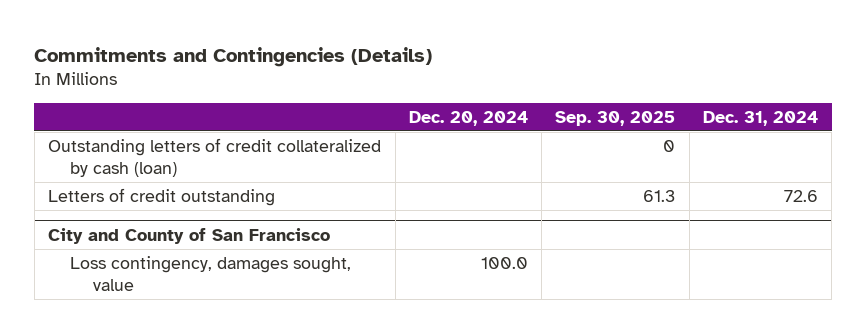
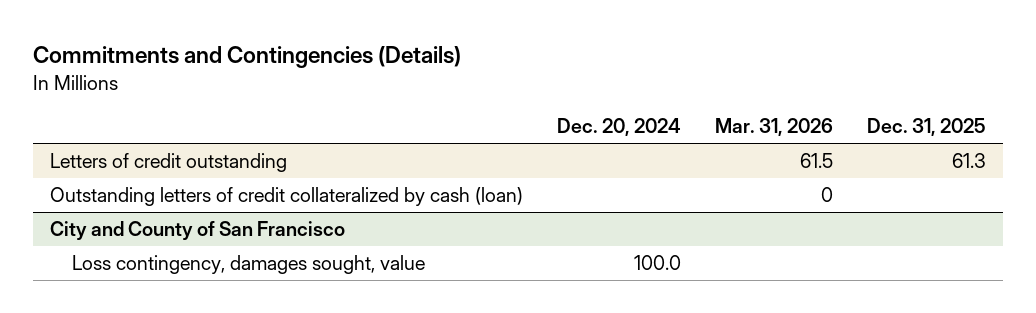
[555,110,676,126] Sep. 30, 2025 -> none
[703,110,819,126] Dec. 31, 2024 -> none
none -> [715,118,834,137] Mar. 31, 2026
none -> [867,118,987,137] Dec. 31, 2025
[48,138,382,177] Outstanding letters of credit collateralized by cash (loan) -> [50,187,524,207] Outstanding letters of credit collateralized by cash (loan)

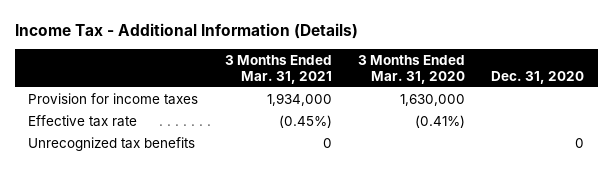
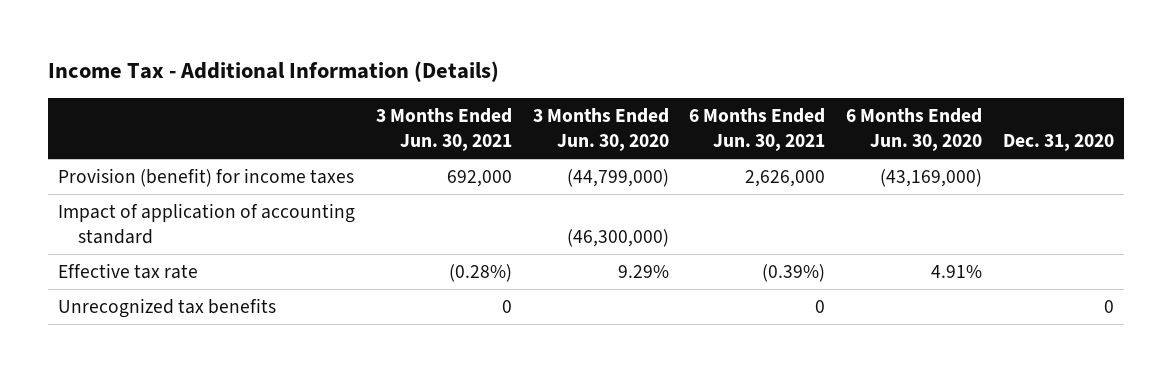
[224,54,332,85] 3 Months Ended Mar. 31, 2021 -> none
[357,54,465,85] 3 Months Ended Mar. 31, 2020 -> none
none -> [375,107,512,152] 3 Months Ended Jun. 30, 2021
none -> [532,107,669,152] 3 Months Ended Jun. 30, 2020
none -> [689,107,826,152] 6 Months Ended Jun. 30, 2021
none -> [846,107,983,152] 6 Months Ended Jun. 30, 2020
[28,92,199,105] Provision for income taxes -> [58,167,355,187] Provision (benefit) for income taxes
none -> [58,202,356,245] Impact of application of accounting standard

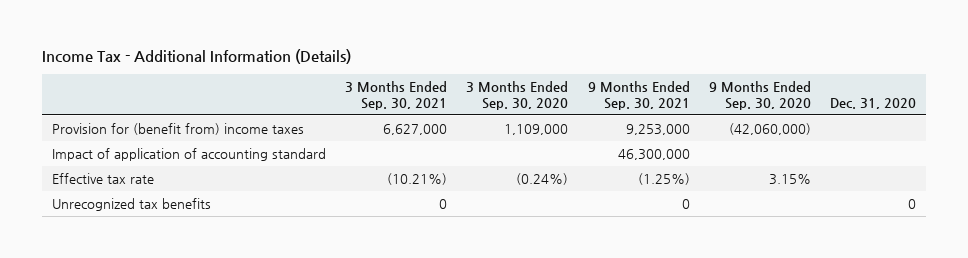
[375,107,512,152] 3 Months Ended Jun. 30, 2021 -> none
[532,107,669,152] 3 Months Ended Jun. 30, 2020 -> none
[689,107,826,152] 6 Months Ended Jun. 30, 2021 -> none
[846,107,983,152] 6 Months Ended Jun. 30, 2020 -> none
none -> [344,80,447,110] 3 Months Ended Sep. 30, 2021
none -> [466,80,569,110] 3 Months Ended Sep. 30, 2020
none -> [587,80,690,110] 9 Months Ended Sep. 30, 2021
none -> [708,80,811,110] 9 Months Ended Sep. 30, 2020
[58,167,355,187] Provision (benefit) for income taxes -> [51,122,304,135] Provision for (benefit from) income taxes

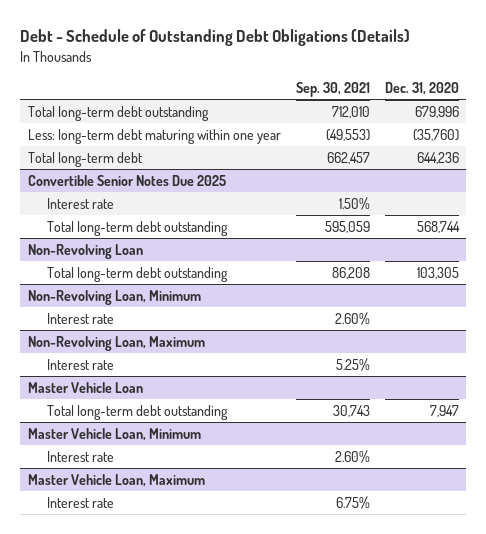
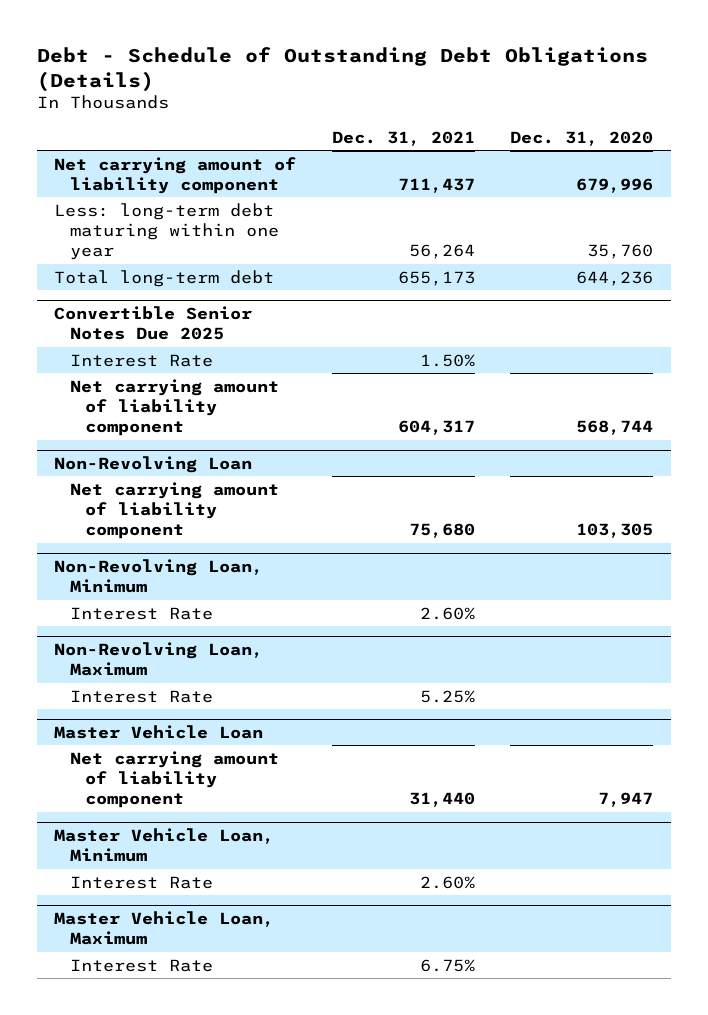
[295,81,370,97] Sep. 30, 2021 -> none
none -> [331,130,475,146] Dec. 31, 2021
[27,105,209,121] Total long-term debt outstanding -> [54,156,297,195] Net carrying amount of liability component
[412,128,459,141] (35,760) -> [587,244,654,260] 35,760
[47,197,115,209] Interest rate -> [69,353,213,367] Interest Rate
[47,220,229,236] Total long-term debt outstanding -> [69,378,279,437] Net carrying amount of liability component
[47,266,229,282] Total long-term debt outstanding -> [69,481,279,540] Net carrying amount of liability component
[47,312,115,324] Interest rate -> [69,606,213,620] Interest Rate
[47,358,115,370] Interest rate -> [69,689,213,703] Interest Rate
[47,404,229,420] Total long-term debt outstanding -> [69,750,279,809] Net carrying amount of liability component
[47,450,115,462] Interest rate -> [69,875,213,889] Interest Rate
[47,496,115,508] Interest rate -> [69,958,213,972] Interest Rate

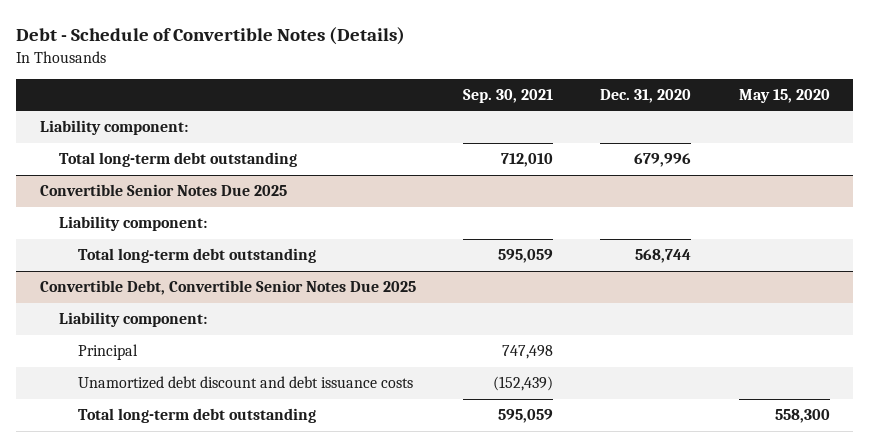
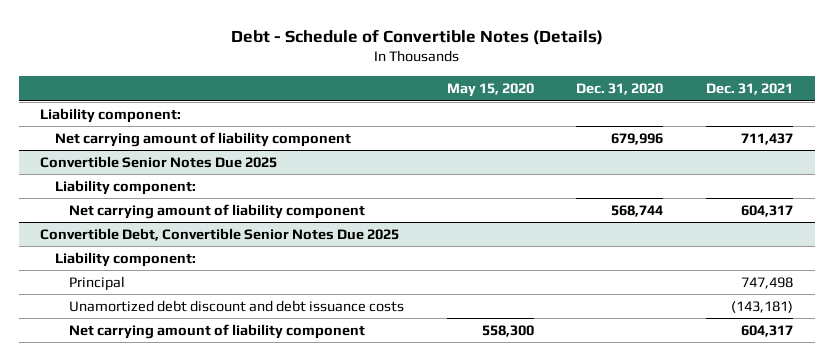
[463,88,554,103] Sep. 30, 2021 -> none
none -> [706,83,794,96] Dec. 31, 2021
[58,152,297,168] Total long-term debt outstanding -> [54,131,351,147] Net carrying amount of liability component
[77,248,316,264] Total long-term debt outstanding -> [68,203,365,219] Net carrying amount of liability component
[77,408,316,424] Total long-term debt outstanding -> [68,323,365,339] Net carrying amount of liability component

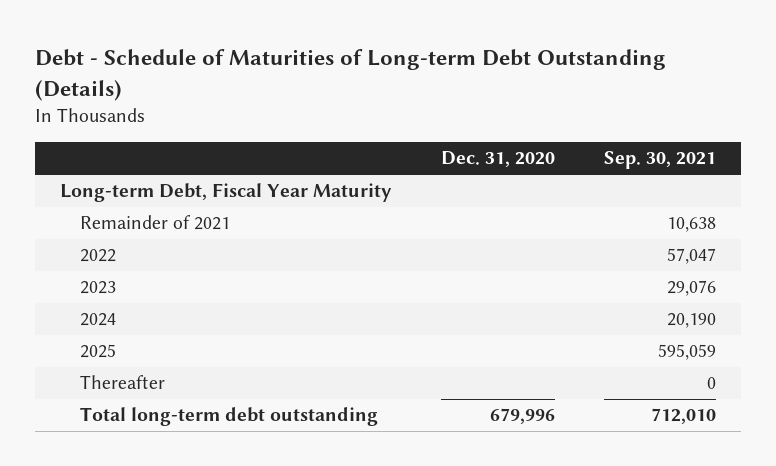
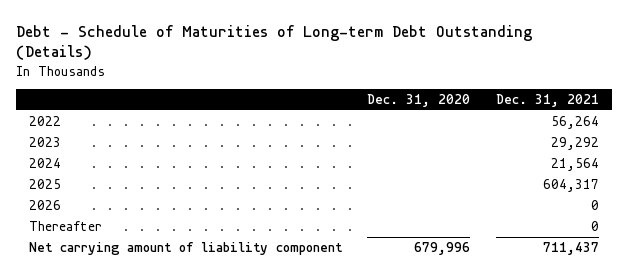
[604,151,717,170] Sep. 30, 2021 -> none
none -> [495,94,599,108] Dec. 31, 2021
[59,183,392,203] Long-term Debt, Fiscal Year Maturity -> none
[80,215,231,231] Remainder of 2021 -> none
none -> [28,200,61,211] 2026
[80,407,379,427] Total long-term debt outstanding -> [28,242,343,256] Net carrying amount of liability component

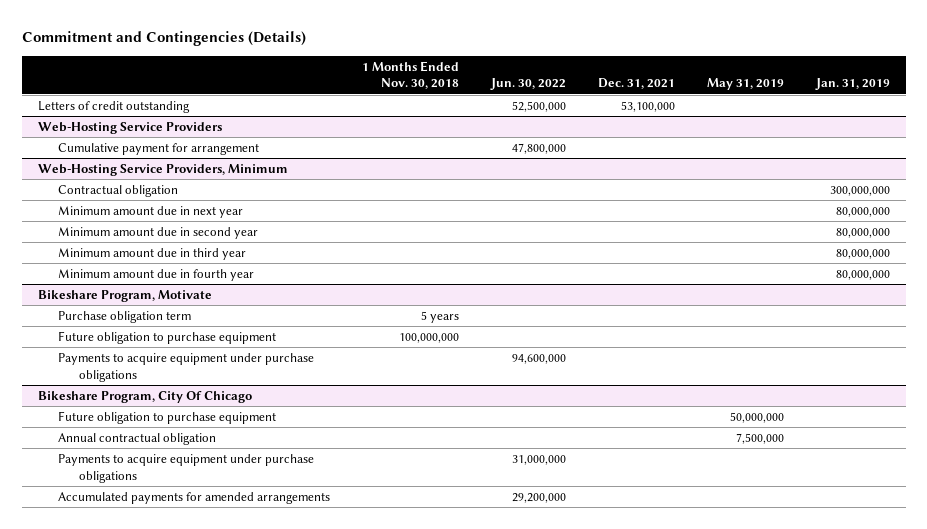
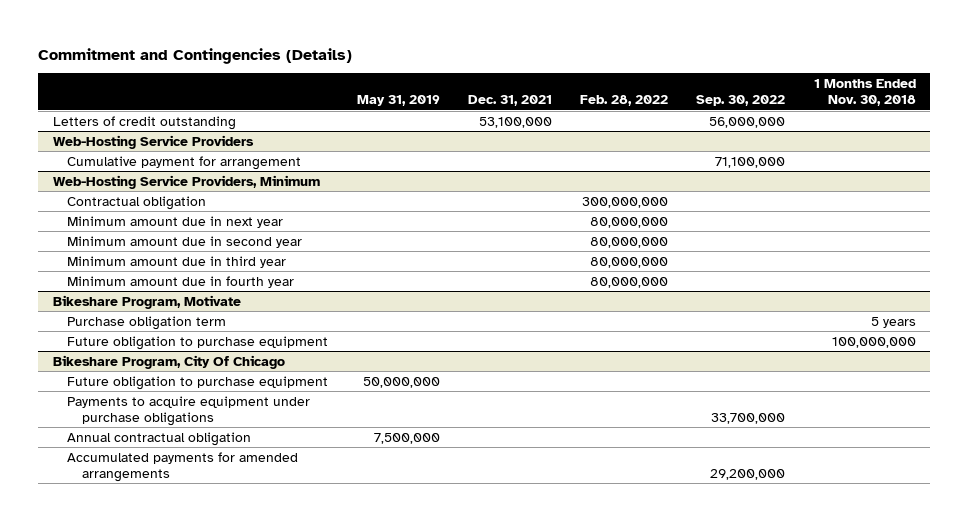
[490,78,567,91] Jun. 30, 2022 -> none
[814,78,890,91] Jan. 31, 2019 -> none
none -> [580,95,669,107] Feb. 28, 2022
none -> [696,95,786,107] Sep. 30, 2022
[58,352,315,382] Payments to acquire equipment under purchase obligations -> none
[58,432,217,445] Annual contractual obligation -> [67,431,252,446] Annual contractual obligation

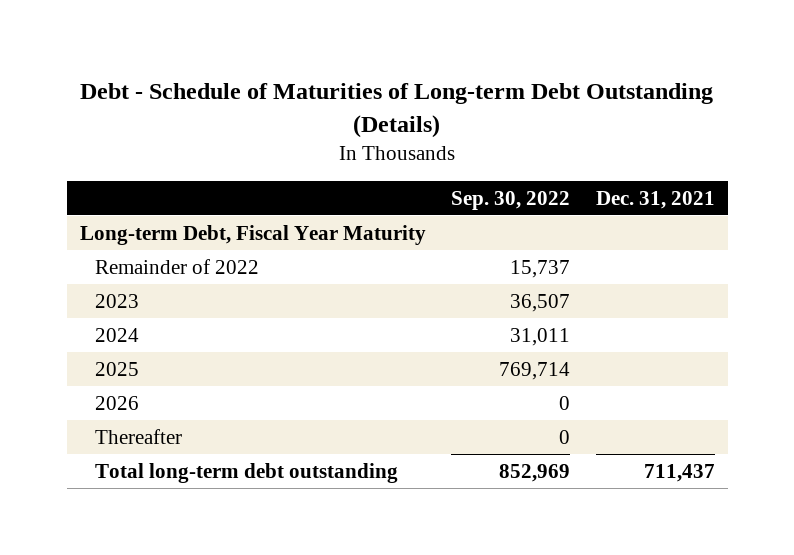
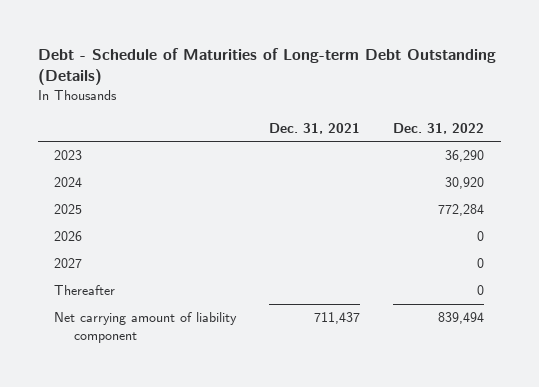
[451,190,571,210] Sep. 30, 2022 -> none
none -> [393,122,485,134] Dec. 31, 2022
[79,224,426,245] Long-term Debt, Fiscal Year Maturity -> none
[94,258,259,274] Remainder of 2022 -> none
none -> [54,258,83,269] 2027
[94,462,398,483] Total long-term debt outstanding -> [54,312,238,344] Net carrying amount of liability component

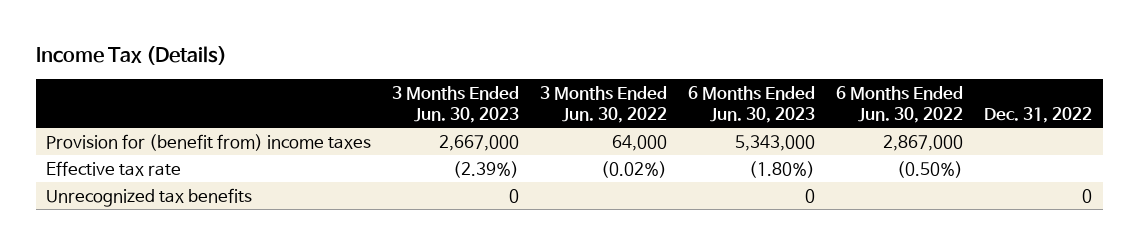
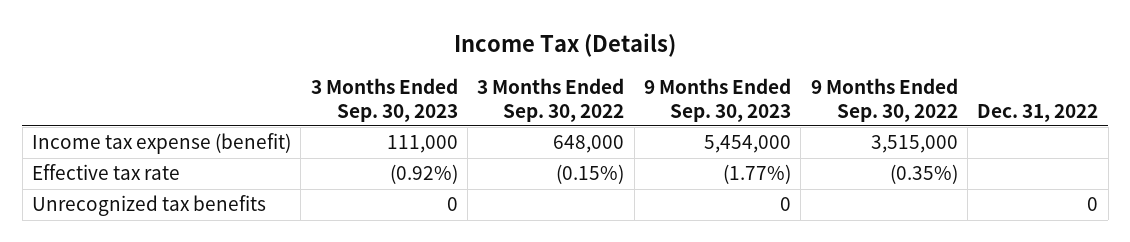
[392,85,520,123] 3 Months Ended Jun. 30, 2023 -> none
[540,85,668,123] 3 Months Ended Jun. 30, 2022 -> none
[688,85,816,123] 6 Months Ended Jun. 30, 2023 -> none
[836,85,964,123] 6 Months Ended Jun. 30, 2022 -> none
none -> [310,77,458,122] 3 Months Ended Sep. 30, 2023
none -> [477,77,625,122] 3 Months Ended Sep. 30, 2022
none -> [643,77,791,122] 9 Months Ended Sep. 30, 2023
none -> [810,77,958,122] 9 Months Ended Sep. 30, 2022
[46,133,372,151] Provision for (benefit from) income taxes -> [31,133,291,155] Income tax expense (benefit)

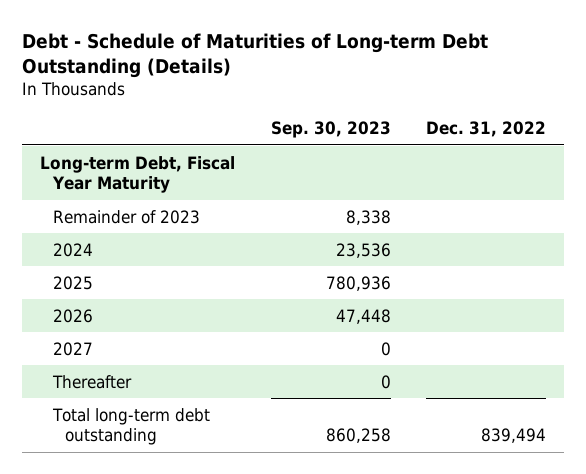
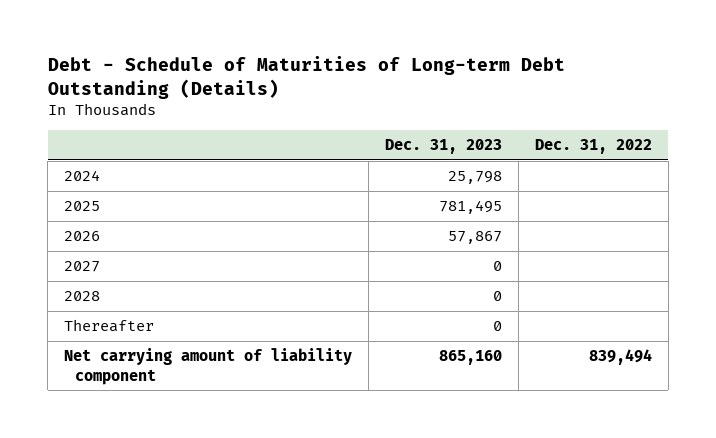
[270,121,391,139] Sep. 30, 2023 -> none
none -> [385,139,503,155] Dec. 31, 2023
[40,155,236,194] Long-term Debt, Fiscal Year Maturity -> none
[52,209,200,224] Remainder of 2023 -> none
none -> [64,291,101,302] 2028
[51,407,210,446] Total long-term debt outstanding -> [64,348,353,385] Net carrying amount of liability component

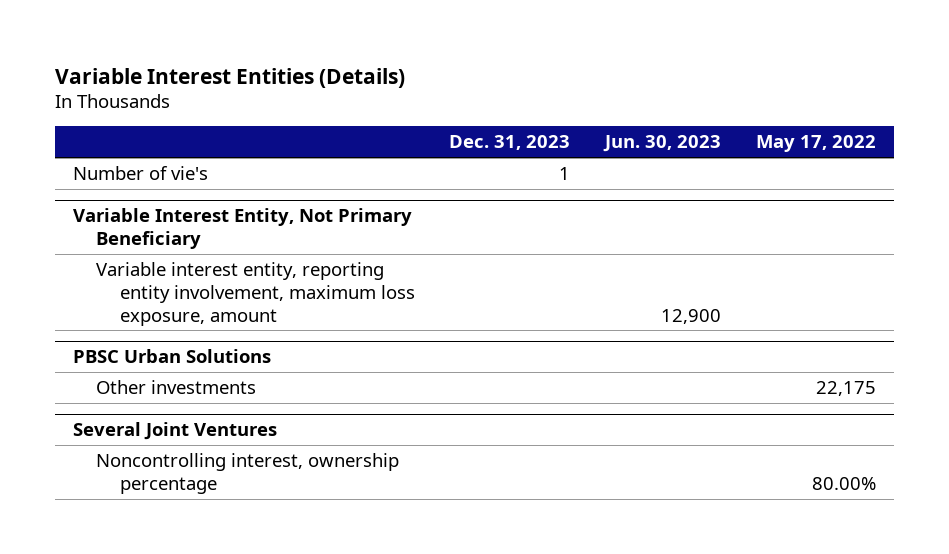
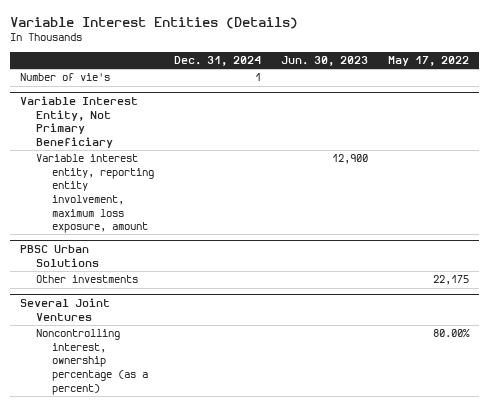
[449,135,571,151] Dec. 31, 2023 -> none
none -> [174,55,262,66] Dec. 31, 2024
[96,452,400,494] Noncontrolling interest, ownership percentage -> [36,329,149,395] Noncontrolling interest, ownership percentage (as a percent)

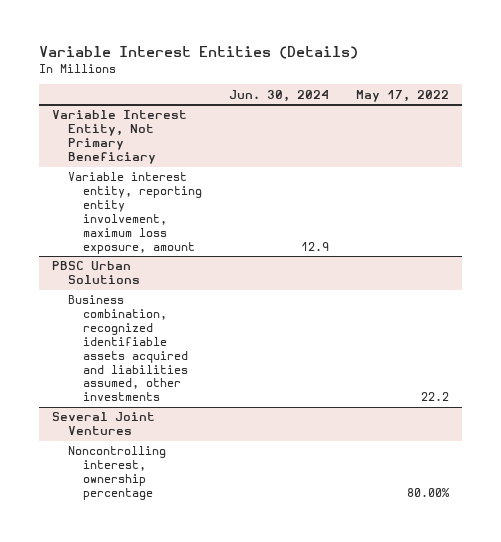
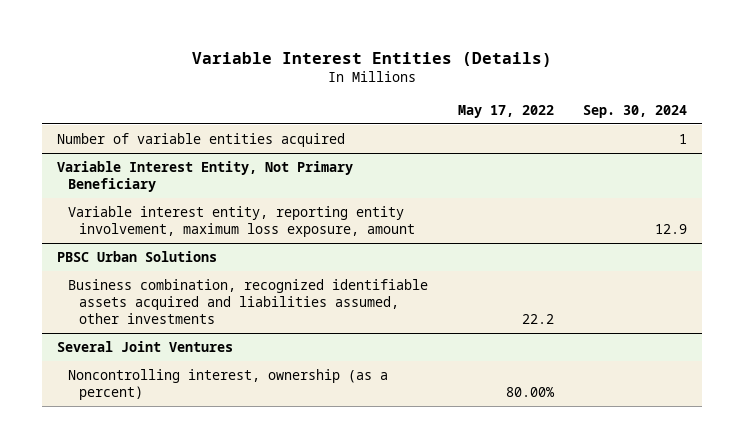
[228,89,329,102] Jun. 30, 2024 -> none
none -> [583,104,688,118] Sep. 30, 2024
none -> [57,132,346,147] Number of variable entities acquired
[67,446,166,500] Noncontrolling interest, ownership percentage -> [67,368,388,401] Noncontrolling interest, ownership (as a percent)

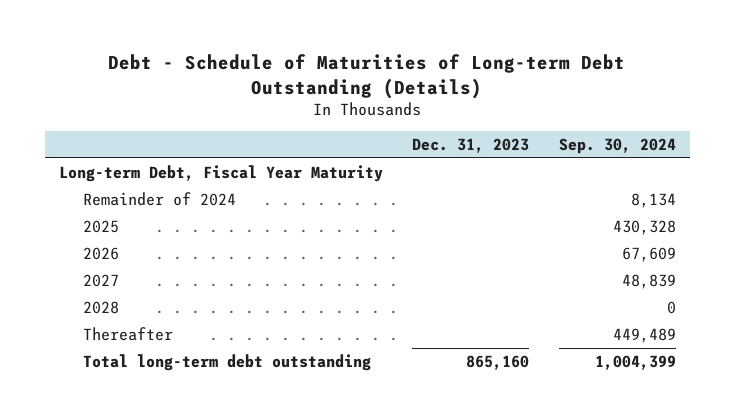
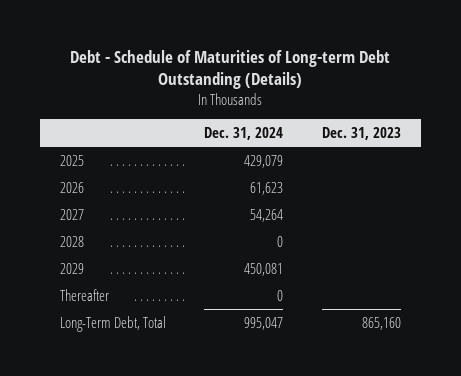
[558,138,676,155] Sep. 30, 2024 -> none
none -> [204,126,284,140] Dec. 31, 2024
[59,164,384,182] Long-term Debt, Fiscal Year Maturity -> none
[82,191,236,206] Remainder of 2024 -> none
none -> [59,262,84,274] 2029
[82,353,371,371] Total long-term debt outstanding -> [59,315,166,332] Long-Term Debt, Total

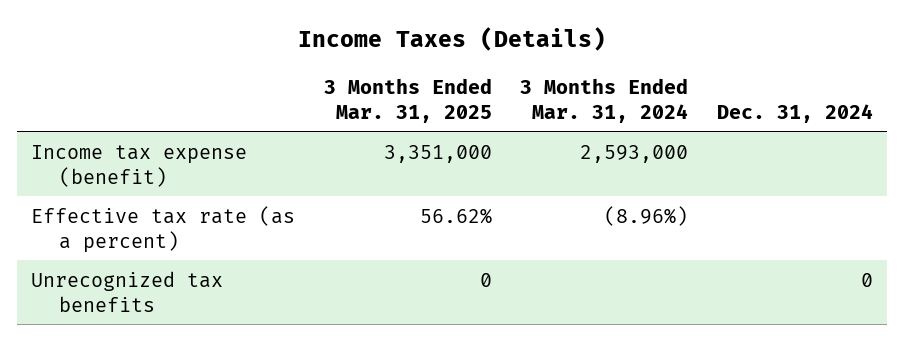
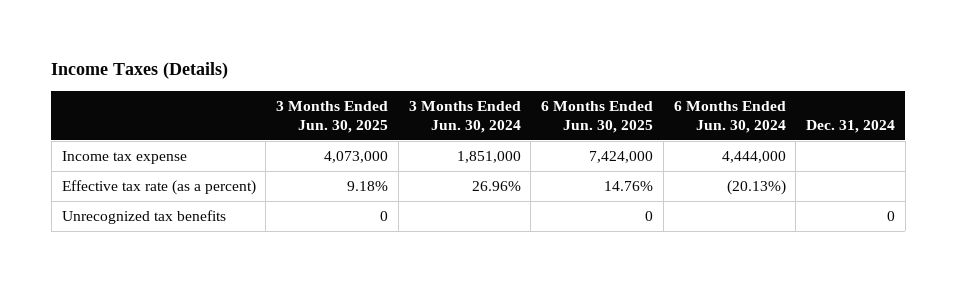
[323,77,492,123] 3 Months Ended Mar. 31, 2025 -> none
[520,77,689,123] 3 Months Ended Mar. 31, 2024 -> none
none -> [276,100,389,133] 3 Months Ended Jun. 30, 2025
none -> [408,100,521,133] 3 Months Ended Jun. 30, 2024
none -> [541,100,654,133] 6 Months Ended Jun. 30, 2025
none -> [673,100,786,133] 6 Months Ended Jun. 30, 2024
[31,144,248,187] Income tax expense (benefit) -> [61,150,187,164] Income tax expense

